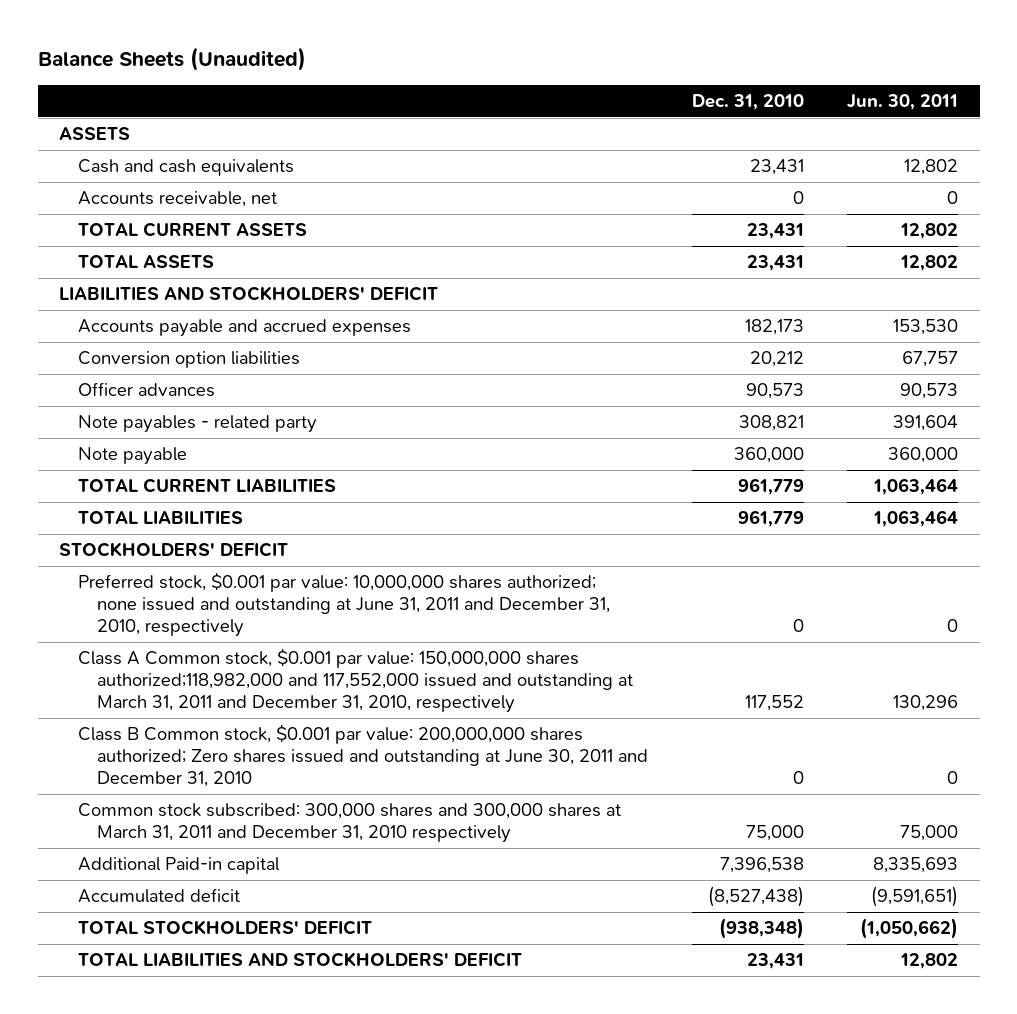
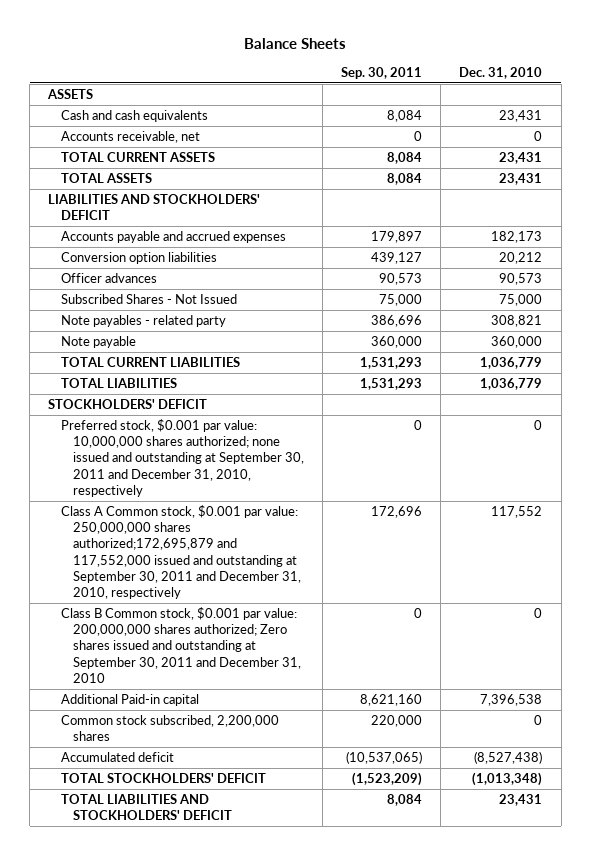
[37,47,306,72] Balance Sheets (Unaudited) -> [244,38,347,50] Balance Sheets
[846,94,958,111] Jun. 30, 2011 -> none
none -> [341,66,423,79] Sep. 30, 2011
none -> [60,294,237,305] Subscribed Shares - Not Issued
[737,478,804,496] 961,779 -> [480,357,543,370] 1,036,779
[737,510,804,528] 961,779 -> [480,378,543,391] 1,036,779
[78,803,622,844] Common stock subscribed: 300,000 shares and 300,000 shares at March 31, 2011 and December 31, 2010 respectively -> none
[78,572,611,638] Preferred stock, $0.001 par value: 10,000,000 shares authorized; none issued and outstanding at June 31, 2011 and December 31, 2010, respectively -> [60,419,305,497] Preferred stock, $0.001 par value: 10,000,000 shares authorized; none issued and outstanding at September 30, 2011 and December 31, 2010, respectively
[78,648,634,714] Class A Common stock, $0.001 par value: 150,000,000 shares authorized;118,982,000 and 117,552,000 issued and outstanding at March 31, 2011 and December 31, 2010, respectively -> [60,505,302,599] Class A Common stock, $0.001 par value: 250,000,000 shares authorized;172,695,879 and 117,552,000 issued and outstanding at September 30, 2011 and December 31, 2010, respectively
[78,724,649,788] Class B Common stock, $0.001 par value: 200,000,000 shares authorized; Zero shares issued and outstanding at June 30, 2011 and December 31, 2010 -> [60,607,302,683] Class B Common stock, $0.001 par value: 200,000,000 shares authorized; Zero shares issued and outstanding at September 30, 2011 and December 31, 2010
none -> [60,715,279,742] Common stock subscribed, 2,200,000 shares
[718,918,804,940] (938,348) -> [472,772,543,787] (1,013,348)

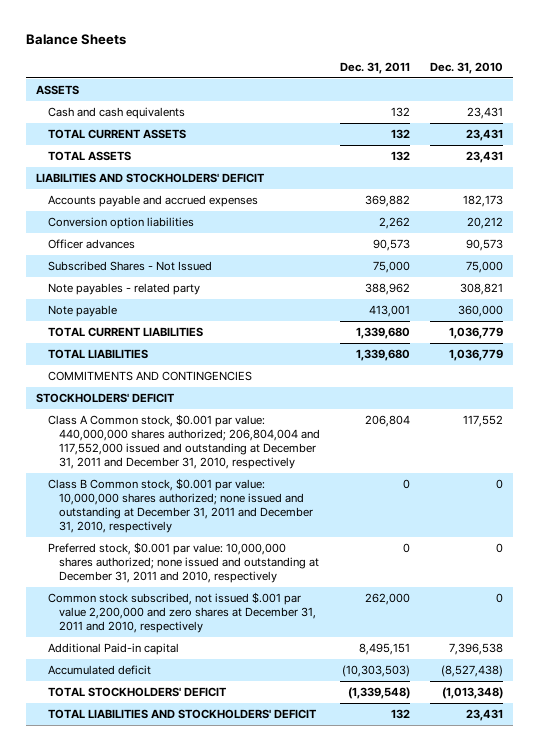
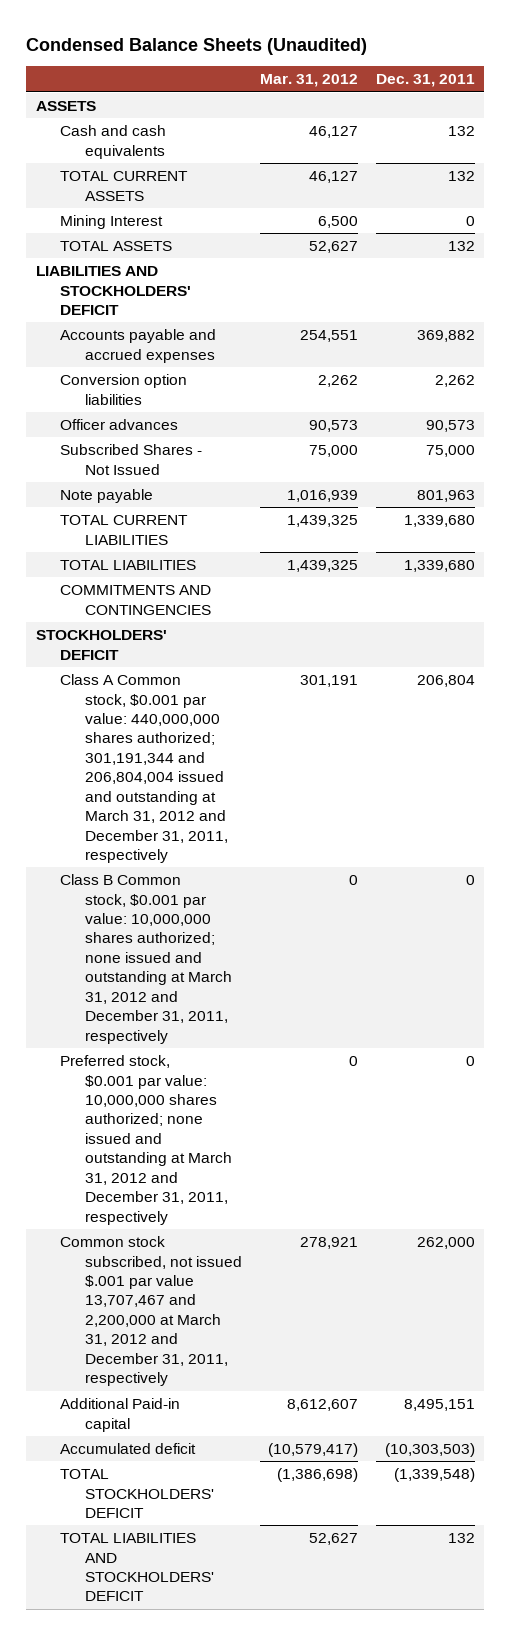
[26,34,127,46] Balance Sheets -> [26,37,368,55] Condensed Balance Sheets (Unaudited)
[429,61,503,74] Dec. 31, 2010 -> none
none -> [259,74,358,88] Mar. 31, 2012
none -> [60,215,164,230] Mining Interest
[47,283,200,296] Note payables - related party -> none
[369,305,411,318] 413,001 -> [417,490,476,503] 801,963
[47,414,321,469] Class A Common stock, $0.001 par value: 440,000,000 shares authorized; 206,804,004 and 117,552,000 issued and outstanding at December 31, 2011 and December 31, 2010, respectively -> [60,674,228,864] Class A Common stock, $0.001 par value: 440,000,000 shares authorized; 301,191,344 and 206,804,004 issued and outstanding at March 31, 2012 and December 31, 2011, respectively
[47,478,314,533] Class B Common stock, $0.001 par value: 10,000,000 shares authorized; none issued and outstanding at December 31, 2011 and December 31, 2010, respectively -> [60,874,232,1044] Class B Common stock, $0.001 par value: 10,000,000 shares authorized; none issued and outstanding at March 31, 2012 and December 31, 2011, respectively
[47,542,320,583] Preferred stock, $0.001 par value: 10,000,000 shares authorized; none issued and outstanding at December 31, 2011 and 2010, respectively -> [60,1055,232,1225] Preferred stock, $0.001 par value: 10,000,000 shares authorized; none issued and outstanding at March 31, 2012 and December 31, 2011, respectively
[47,592,317,633] Common stock subscribed, not issued $.001 par value 2,200,000 and zero shares at December 31, 2011 and 2010, respectively -> [60,1236,242,1387] Common stock subscribed, not issued $.001 par value 13,707,467 and 2,200,000 at March 31, 2012 and December 31, 2011, respectively

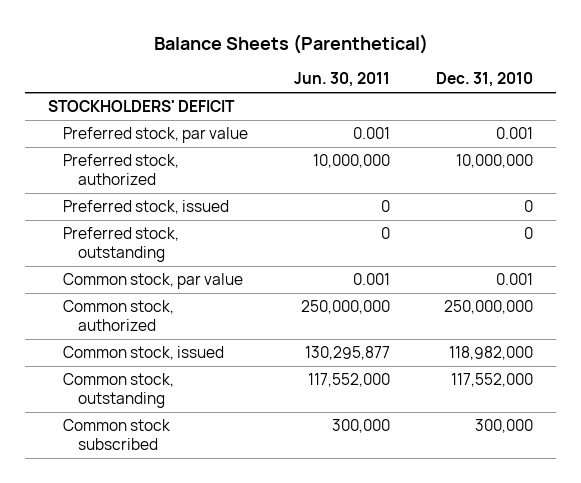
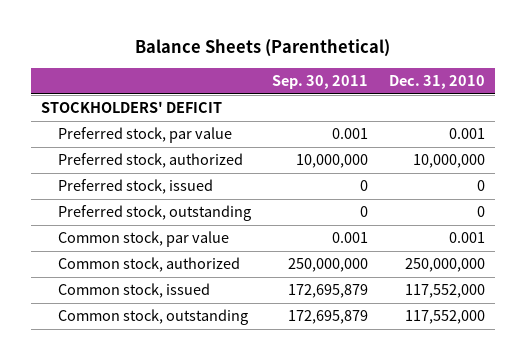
[293,72,390,88] Jun. 30, 2011 -> none
none -> [271,75,368,90] Sep. 30, 2011
[448,346,533,361] 118,982,000 -> [404,284,485,299] 117,552,000
[63,419,171,451] Common stock subscribed -> none

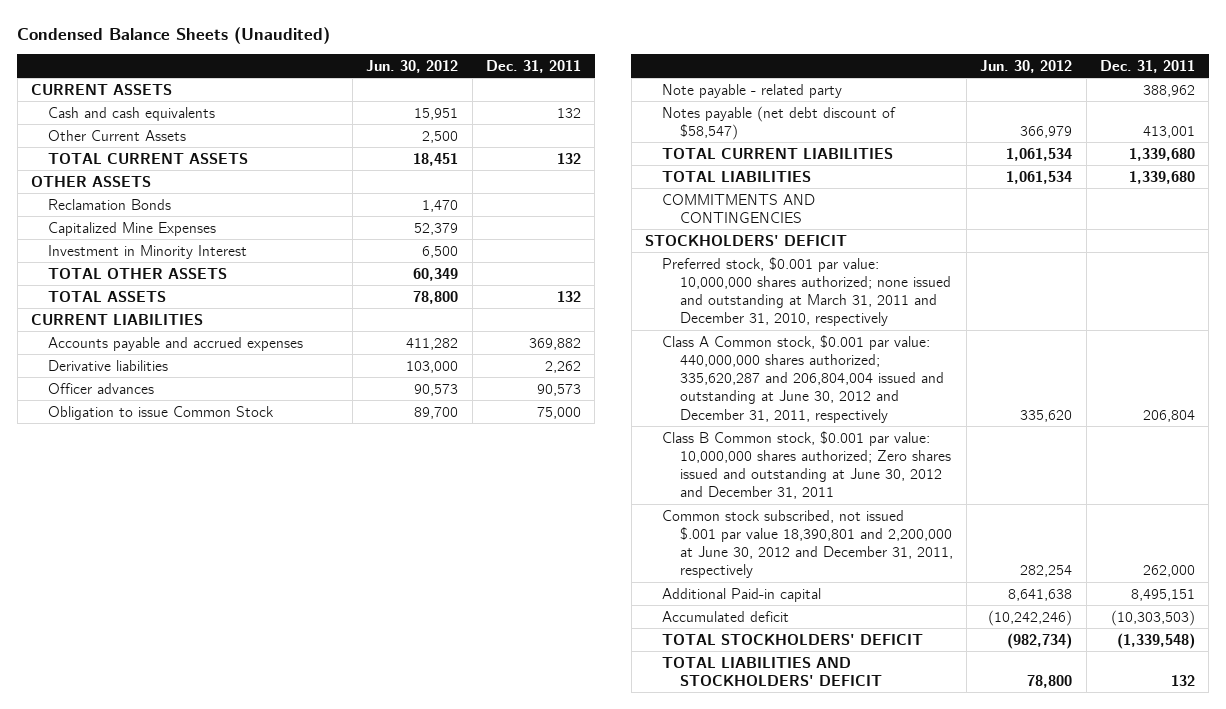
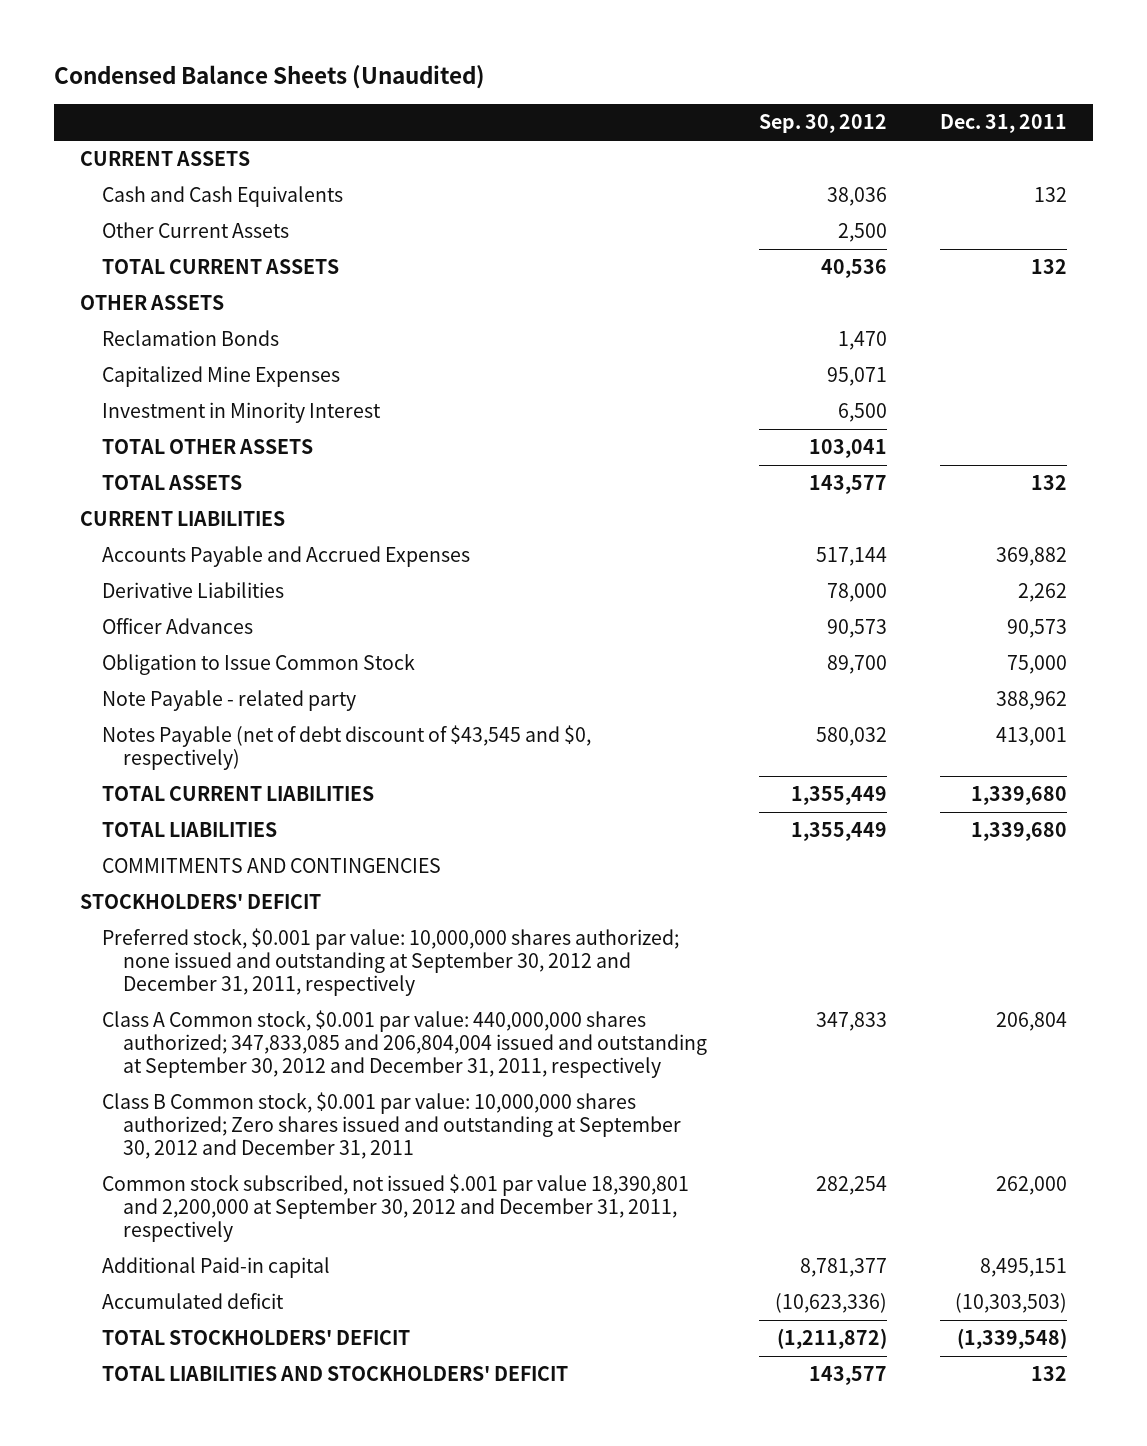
[366,59,459,73] Jun. 30, 2012 -> none
none -> [759,114,888,134] Sep. 30, 2012
[48,106,216,121] Cash and cash equivalents -> [101,186,343,208] Cash and Cash Equivalents
[48,336,304,351] Accounts payable and accrued expenses -> [101,546,470,568] Accounts Payable and Accrued Expenses
[48,359,169,371] Derivative liabilities -> [101,582,284,599] Derivative Liabilities
[48,382,155,394] Officer advances -> [101,618,253,635] Officer Advances
[48,405,275,420] Obligation to issue Common Stock -> [101,654,415,676] Obligation to Issue Common Stock
[662,83,843,98] Note payable - related party -> [101,690,356,712] Note Payable - related party
[662,105,897,140] Notes payable (net debt discount of $58,547) -> [101,725,591,771] Notes Payable (net of debt discount of $43,545 and $0, respectively)
[662,256,951,327] Preferred stock, $0.001 par value: 10,000,000 shares authorized; none issued and outstanding at March 31, 2011 and December 31, 2010, respectively -> [101,928,679,997] Preferred stock, $0.001 par value: 10,000,000 shares authorized; none issued and outstanding at September 30, 2012 and December 31, 2011, respectively
[662,334,944,423] Class A Common stock, $0.001 par value: 440,000,000 shares authorized; 335,620,287 and 206,804,004 issued and outstanding at June 30, 2012 and December 31, 2011, respectively -> [101,1010,708,1079] Class A Common stock, $0.001 par value: 440,000,000 shares authorized; 347,833,085 and 206,804,004 issued and outstanding at September 30, 2012 and December 31, 2011, respectively
[662,430,951,500] Class B Common stock, $0.001 par value: 10,000,000 shares authorized; Zero shares issued and outstanding at June 30, 2012 and December 31, 2011 -> [101,1092,682,1160] Class B Common stock, $0.001 par value: 10,000,000 shares authorized; Zero shares issued and outstanding at September 30, 2012 and December 31, 2011
[662,509,953,579] Common stock subscribed, not issued $.001 par value 18,390,801 and 2,200,000 at June 30, 2012 and December 31, 2011, respectively -> [101,1174,689,1243] Common stock subscribed, not issued $.001 par value 18,390,801 and 2,200,000 at September 30, 2012 and December 31, 2011, respectively

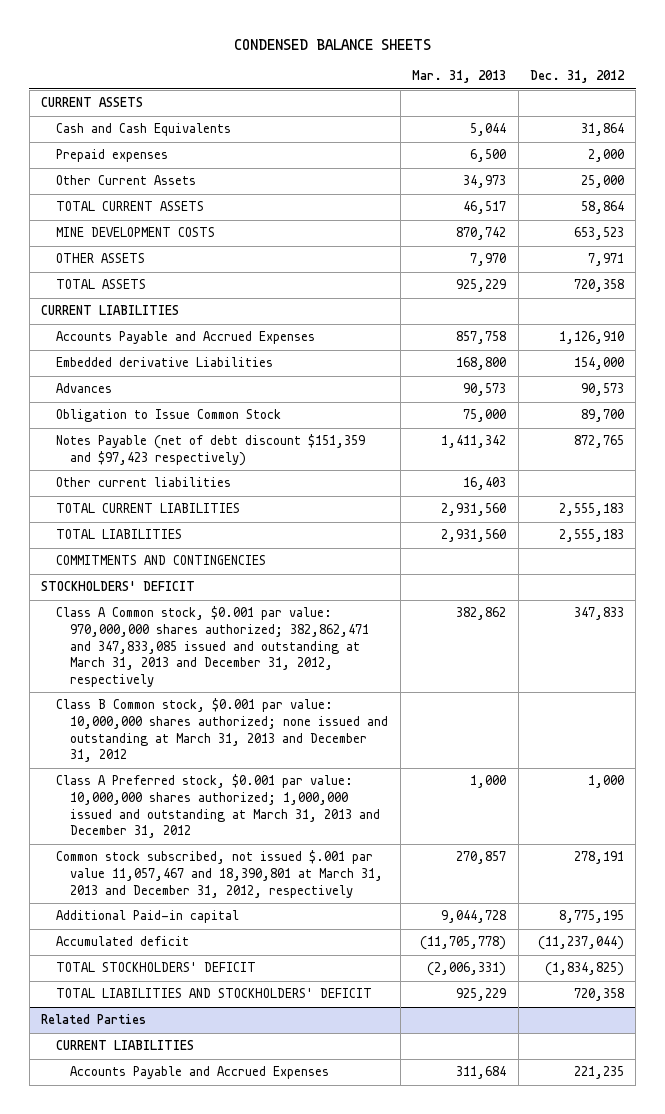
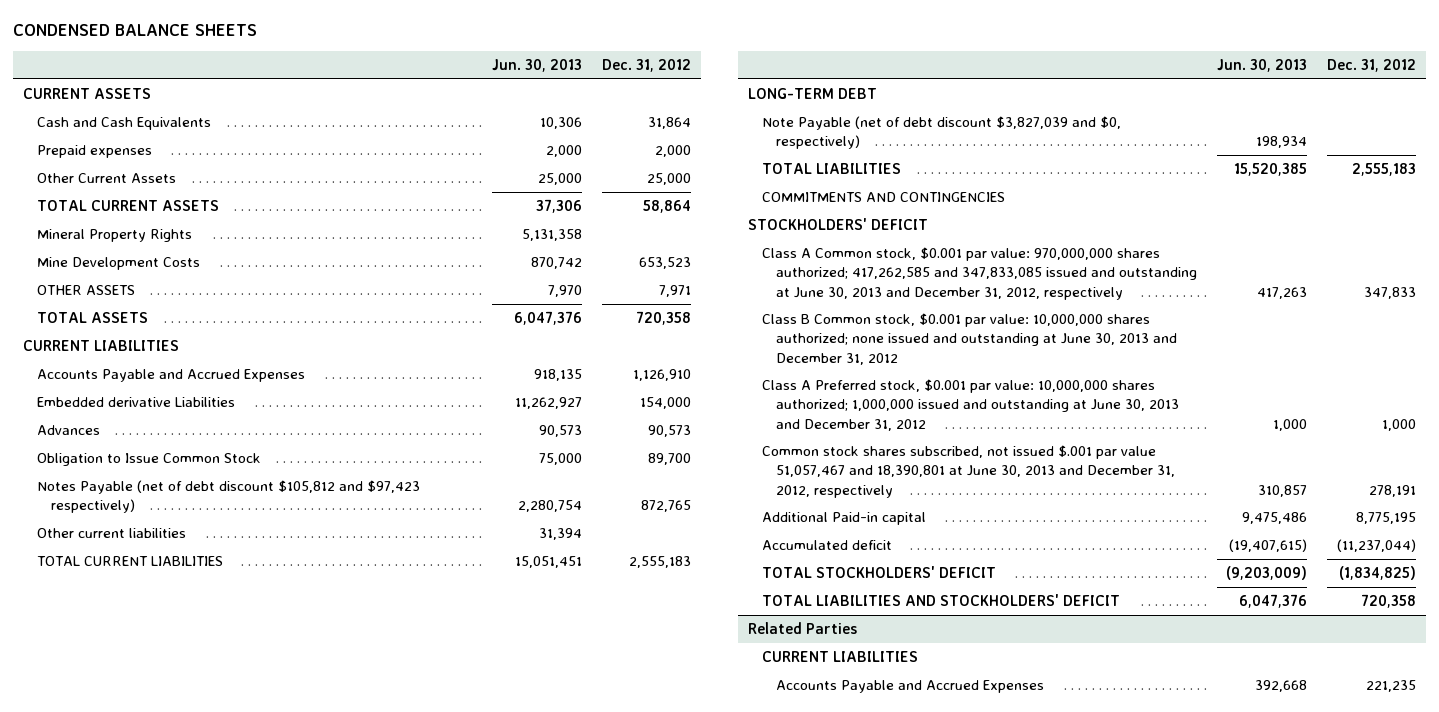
[412,70,507,84] Mar. 31, 2013 -> none
none -> [491,59,582,73] Jun. 30, 2013
none -> [36,229,192,243] Mineral Property Rights
[55,227,215,238] MINE DEVELOPMENT COSTS -> [36,257,200,271] Mine Development Costs
[55,434,365,467] Notes Payable (net of debt discount $151,359 and $97,423 respectively) -> [36,480,420,514] Notes Payable (net of debt discount $105,812 and $97,423 respectively)
none -> [748,88,878,100] LONG-TERM DEBT
none -> [762,116,1122,150] Note Payable (net of debt discount $3,827,039 and $0, respectively)
[55,606,370,687] Class A Common stock, $0.001 par value: 970,000,000 shares authorized; 382,862,471 and 347,833,085 issued and outstanding at March 31, 2013 and December 31, 2012, respectively -> [762,247,1197,300] Class A Common stock, $0.001 par value: 970,000,000 shares authorized; 417,262,585 and 347,833,085 issued and outstanding at June 30, 2013 and December 31, 2012, respectively
[55,698,389,763] Class B Common stock, $0.001 par value: 10,000,000 shares authorized; none issued and outstanding at March 31, 2013 and December 31, 2012 -> [762,313,1177,365] Class B Common stock, $0.001 par value: 10,000,000 shares authorized; none issued and outstanding at June 30, 2013 and December 31, 2012
[55,774,381,839] Class A Preferred stock, $0.001 par value: 10,000,000 shares authorized; 1,000,000 issued and outstanding at March 31, 2013 and December 31, 2012 -> [762,379,1179,431] Class A Preferred stock, $0.001 par value: 10,000,000 shares authorized; 1,000,000 issued and outstanding at June 30, 2013 and December 31, 2012
[55,850,384,898] Common stock subscribed, not issued $.001 par value 11,057,467 and 18,390,801 at March 31, 2013 and December 31, 2012, respectively -> [762,445,1175,498] Common stock shares subscribed, not issued $.001 par value 51,057,467 and 18,390,801 at June 30, 2013 and December 31, 2012, respectively

